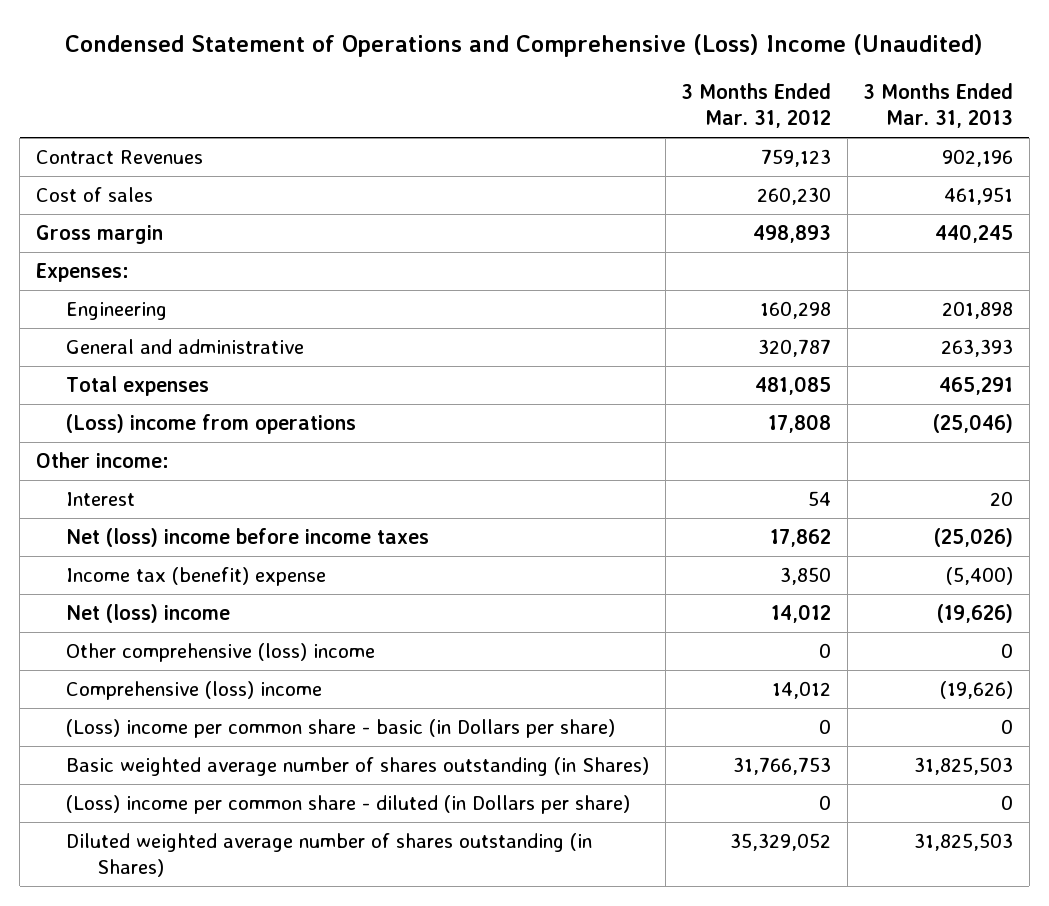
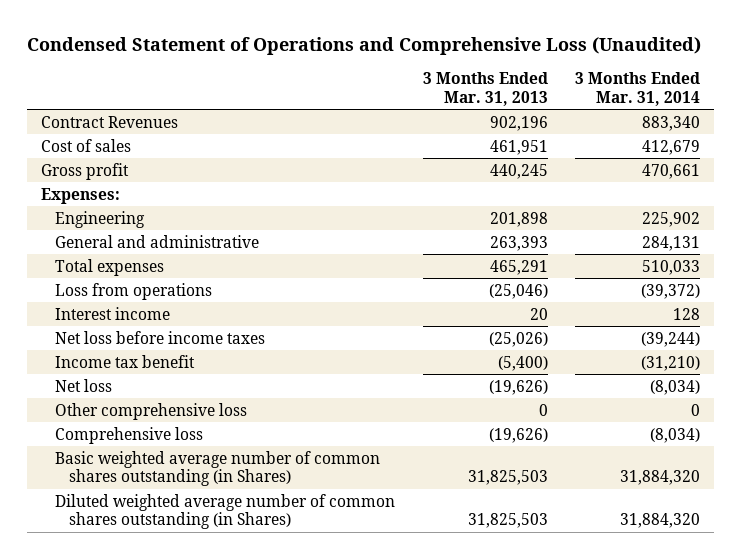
[65,34,984,58] Condensed Statement of Operations and Comprehensive (Loss) Income (Unaudited) -> [27,37,702,56] Condensed Statement of Operations and Comprehensive Loss (Unaudited)
[681,83,832,129] 3 Months Ended Mar. 31, 2012 -> none
none -> [575,72,701,106] 3 Months Ended Mar. 31, 2014
[35,225,163,245] Gross margin -> [40,162,129,180] Gross profit
[35,452,169,469] Other income: -> none
[66,719,616,739] (Loss) income per common share - basic (in Dollars per share) -> none
[66,795,631,815] (Loss) income per common share - diluted (in Dollars per share) -> none
[66,414,357,435] (Loss) income from operations -> [55,282,213,300] Loss from operations
[66,492,136,507] Interest -> [55,306,171,320] Interest income
[66,528,430,548] Net (loss) income before income taxes -> [55,330,266,344] Net loss before income taxes
[66,567,327,587] Income tax (benefit) expense -> [55,354,196,368] Income tax benefit
[66,604,231,624] Net (loss) income -> [55,378,113,392] Net loss
[66,643,376,663] Other comprehensive (loss) income -> [55,402,248,420] Other comprehensive loss
[66,681,323,701] Comprehensive (loss) income -> [55,426,204,444] Comprehensive loss
[66,757,650,777] Basic weighted average number of shares outstanding (in Shares) -> [55,450,381,487] Basic weighted average number of common shares outstanding (in Shares)
[66,833,593,878] Diluted weighted average number of shares outstanding (in Shares) -> [55,493,396,530] Diluted weighted average number of common shares outstanding (in Shares)

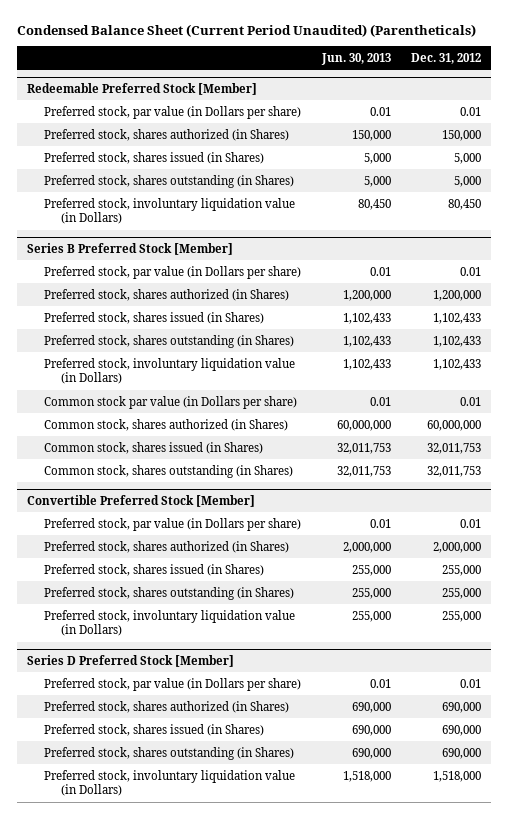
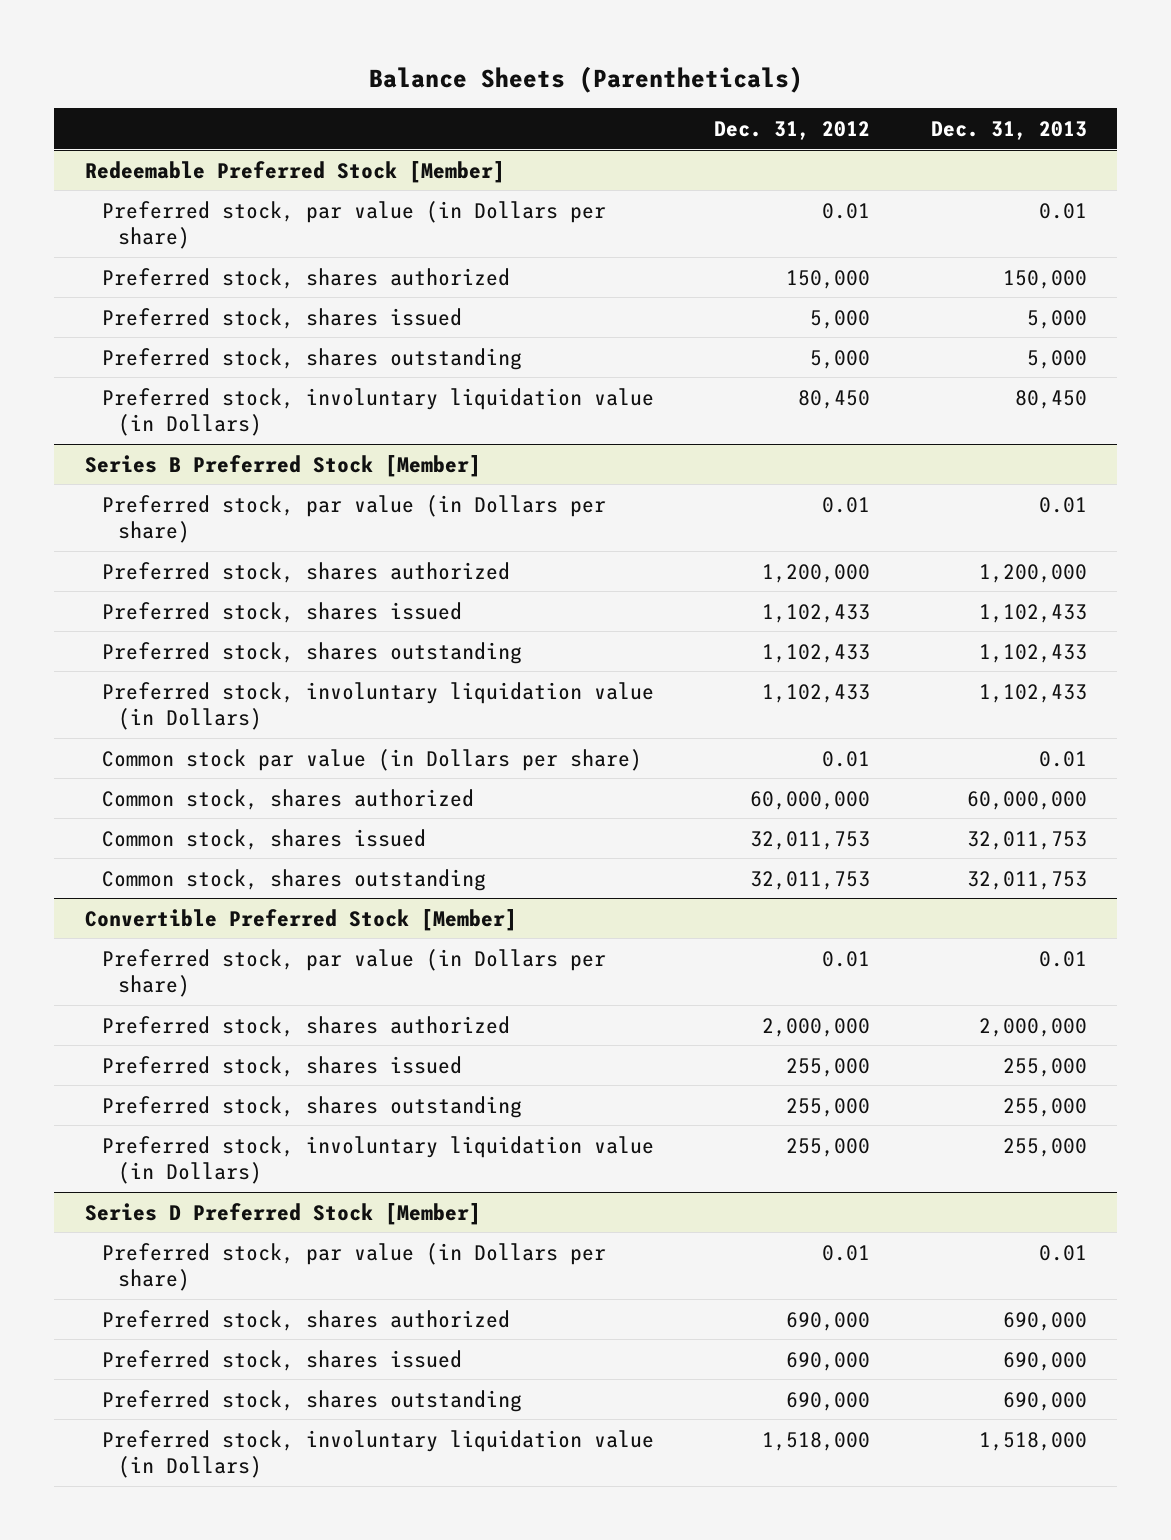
[16,23,476,37] Condensed Balance Sheet (Current Period Unaudited) (Parentheticals) -> [368,66,803,94] Balance Sheets (Parentheticals)
[320,52,391,65] Jun. 30, 2013 -> none
none -> [930,120,1087,140] Dec. 31, 2013
[44,128,290,141] Preferred stock, shares authorized (in Shares) -> [101,267,510,289] Preferred stock, shares authorized
[44,151,265,164] Preferred stock, shares issued (in Shares) -> [101,307,462,329] Preferred stock, shares issued
[44,174,295,188] Preferred stock, shares outstanding (in Shares) -> [101,347,522,370] Preferred stock, shares outstanding
[44,288,290,301] Preferred stock, shares authorized (in Shares) -> [101,561,510,583] Preferred stock, shares authorized
[44,311,265,324] Preferred stock, shares issued (in Shares) -> [101,601,462,623] Preferred stock, shares issued
[44,334,295,348] Preferred stock, shares outstanding (in Shares) -> [101,641,522,664] Preferred stock, shares outstanding
[44,418,289,431] Common stock, shares authorized (in Shares) -> [101,788,474,810] Common stock, shares authorized
[44,441,264,454] Common stock, shares issued (in Shares) -> [101,828,426,850] Common stock, shares issued
[44,464,294,478] Common stock, shares outstanding (in Shares) -> [101,868,486,891] Common stock, shares outstanding
[44,540,290,553] Preferred stock, shares authorized (in Shares) -> [101,1015,510,1037] Preferred stock, shares authorized
[44,563,265,576] Preferred stock, shares issued (in Shares) -> [101,1055,462,1077] Preferred stock, shares issued
[44,586,295,600] Preferred stock, shares outstanding (in Shares) -> [101,1095,522,1118] Preferred stock, shares outstanding
[44,700,290,713] Preferred stock, shares authorized (in Shares) -> [101,1309,510,1331] Preferred stock, shares authorized
[44,723,265,736] Preferred stock, shares issued (in Shares) -> [101,1349,462,1371] Preferred stock, shares issued
[44,746,295,760] Preferred stock, shares outstanding (in Shares) -> [101,1389,522,1412] Preferred stock, shares outstanding

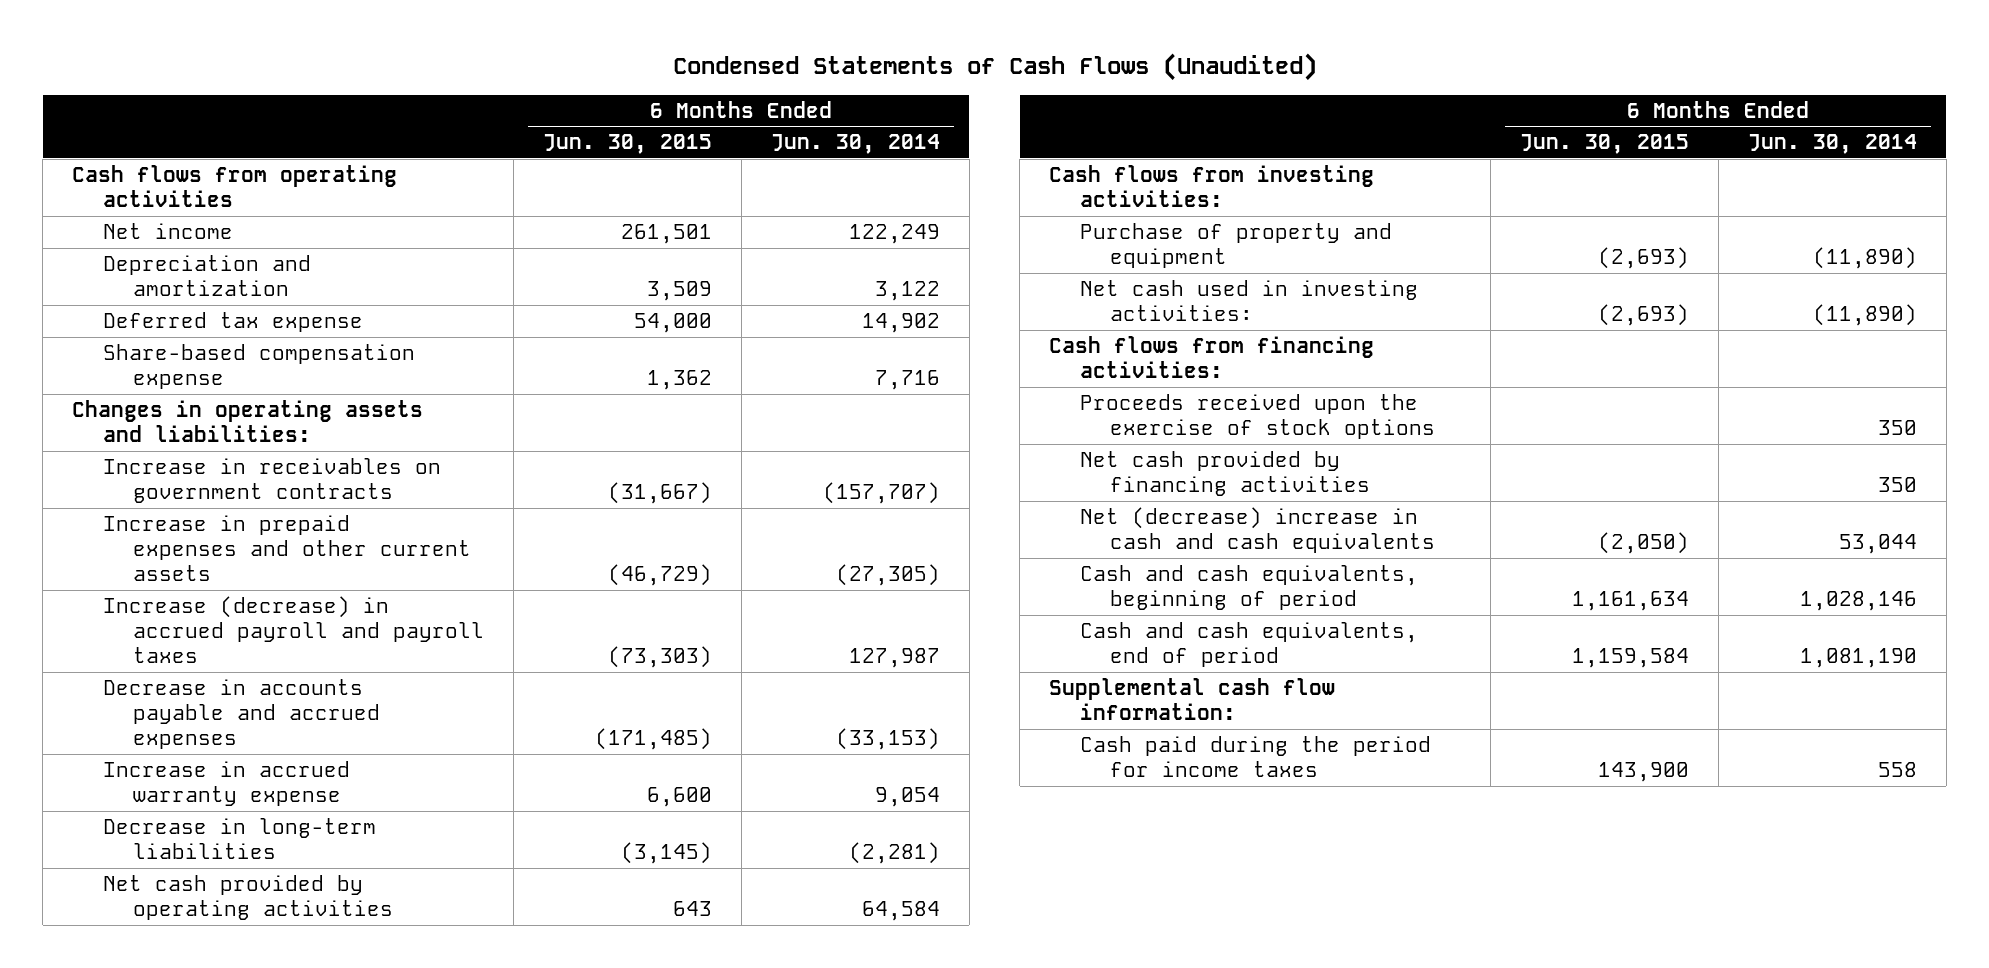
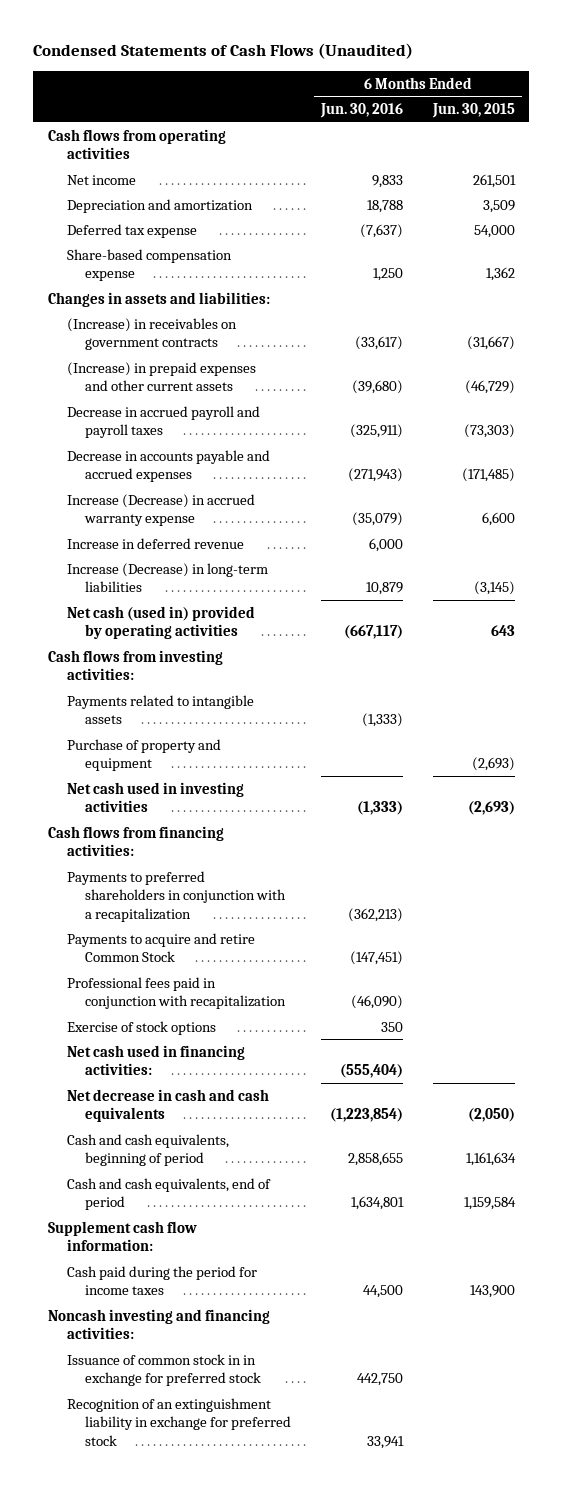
[770,134,940,155] Jun. 30, 2014 -> none
none -> [319,103,403,119] Jun. 30, 2016
[72,399,424,443] Changes in operating assets and liabilities: -> [48,291,271,307] Changes in assets and liabilities:
[102,457,441,504] Increase in receivables on government contracts -> [66,317,237,351] (Increase) in receivables on government contracts
[102,514,471,582] Increase in prepaid expenses and other current assets -> [66,361,256,392] (Increase) in prepaid expenses and other current assets
[102,595,484,664] Increase (decrease) in accrued payroll and payroll taxes -> [66,405,260,439] Decrease in accrued payroll and payroll taxes
[102,760,350,807] Increase in accrued warranty expense -> [66,493,255,527] Increase (Decrease) in accrued warranty expense
none -> [66,537,244,549] Increase in deferred revenue
[102,817,376,860] Decrease in long-term liabilities -> [66,562,268,593] Increase (Decrease) in long-term liabilities
[102,874,393,921] Net cash provided by operating activities -> [66,605,255,640] Net cash (used in) provided by operating activities
none -> [66,694,254,725] Payments related to intangible assets
[1079,279,1418,322] Net cash used in investing activities: -> [66,781,244,813] Net cash used in investing activities
none -> [66,870,287,922] Payments to preferred shareholders in conjunction with a recapitalization
none -> [66,932,255,963] Payments to acquire and retire Common Stock
none -> [66,976,287,1010] Professional fees paid in conjunction with recapitalization
[1079,393,1435,440] Proceeds received upon the exercise of stock options -> [66,1020,216,1035] Exercise of stock options
[1079,450,1370,497] Net cash provided by financing activities -> [66,1044,245,1076] Net cash used in financing activities:
[1079,506,1435,554] Net (decrease) increase in cash and cash equivalents -> [66,1088,269,1123] Net decrease in cash and cash equivalents
[1049,677,1336,721] Supplemental cash flow information: -> [48,1220,198,1252] Supplement cash flow information:
none -> [48,1308,271,1340] Noncash investing and financing activities:
none -> [66,1353,262,1387] Issuance of common stock in in exchange for preferred stock
none -> [66,1397,292,1446] Recognition of an extinguishment liability in exchange for preferred stock

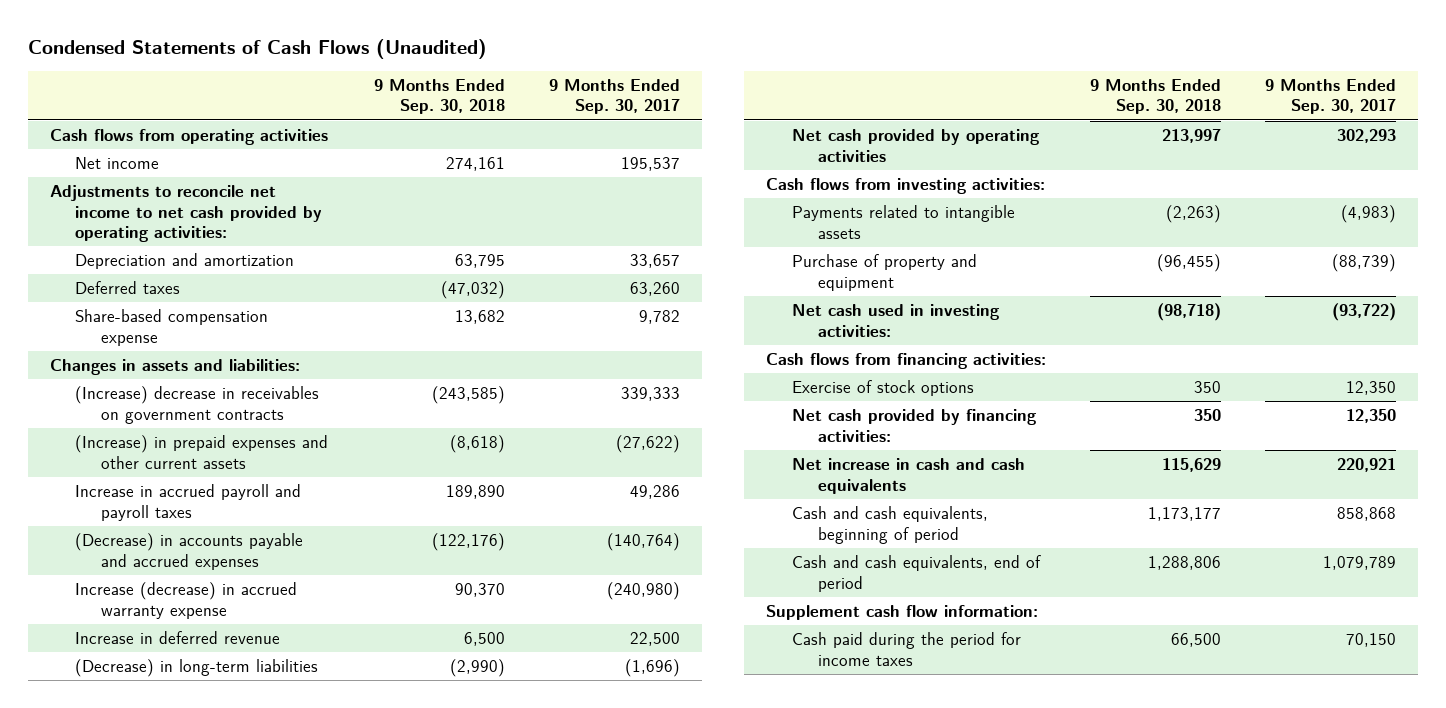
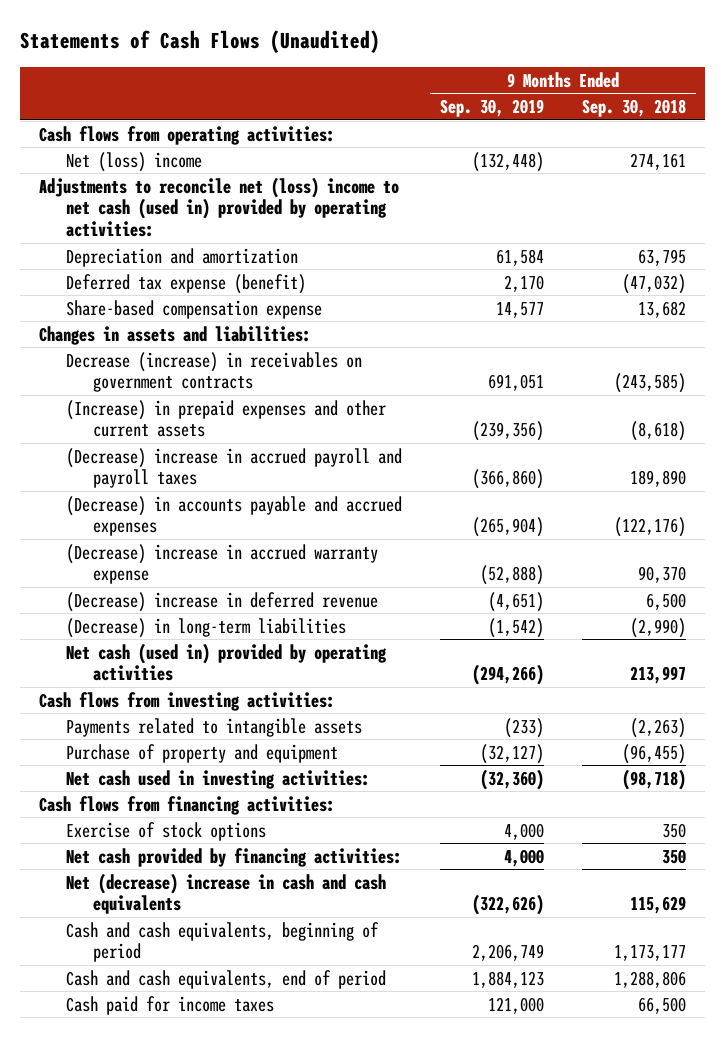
[27,38,487,59] Condensed Statements of Cash Flows (Unaudited) -> [19,30,380,54] Statements of Cash Flows (Unaudited)
[548,79,680,115] 9 Months Ended Sep. 30, 2017 -> none
none -> [439,98,544,117] Sep. 30, 2019
[49,129,328,146] Cash flows from operating activities -> [38,125,335,145] Cash flows from operating activities:
[75,157,160,170] Net income -> [65,151,202,172] Net (loss) income
[49,185,323,242] Adjustments to reconcile net income to net cash provided by operating activities: -> [38,176,399,237] Adjustments to reconcile net (loss) income to net cash (used in) provided by operating activities:
[75,281,181,295] Deferred taxes -> [65,273,306,294] Deferred tax expense (benefit)
[75,386,320,424] (Increase) decrease in receivables on government contracts -> [65,351,362,393] Decrease (increase) in receivables on government contracts
[75,484,302,521] Increase in accrued payroll and payroll taxes -> [65,447,402,489] (Decrease) increase in accrued payroll and payroll taxes
[75,582,298,619] Increase (decrease) in accrued warranty expense -> [65,543,378,585] (Decrease) increase in accrued warranty expense
[75,631,281,645] Increase in deferred revenue -> [65,591,378,612] (Decrease) increase in deferred revenue
[791,129,1040,162] Net cash provided by operating activities -> [65,642,387,682] Net cash (used in) provided by operating activities
[791,458,1025,494] Net increase in cash and cash equivalents -> [65,872,386,915] Net (decrease) increase in cash and cash equivalents
[766,605,1039,621] Supplement cash flow information: -> none
[791,632,1021,666] Cash paid during the period for income taxes -> [65,995,274,1015] Cash paid for income taxes

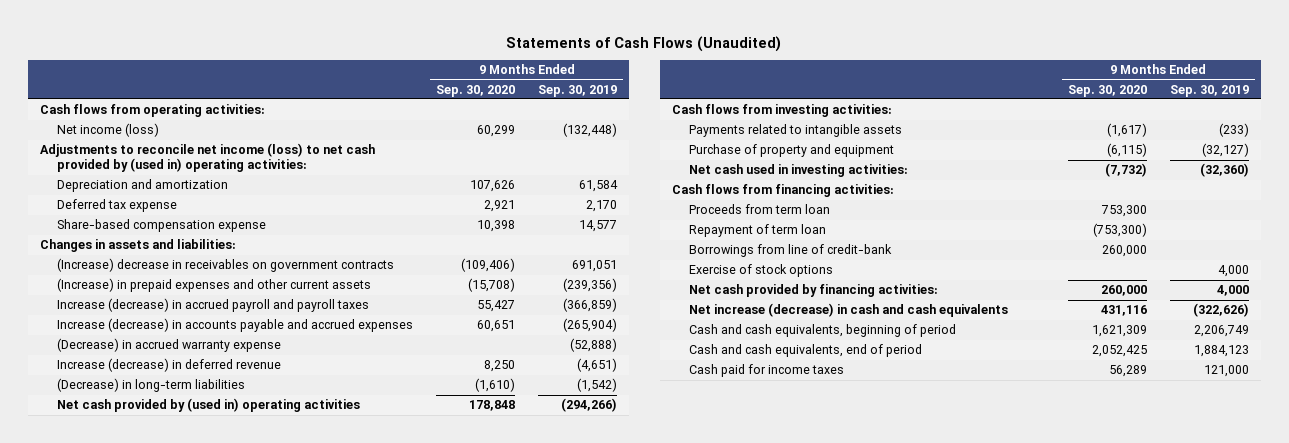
[582,98,687,117] Sep. 30, 2018 -> none
none -> [436,84,516,97] Sep. 30, 2020
[65,151,202,172] Net (loss) income -> [56,123,159,138] Net income (loss)
[38,176,399,237] Adjustments to reconcile net (loss) income to net cash (used in) provided by operating activities: -> [39,143,375,173] Adjustments to reconcile net income (loss) to net cash provided by (used in) operating activities:
[65,273,306,294] Deferred tax expense (benefit) -> [56,199,177,213] Deferred tax expense
[65,351,362,393] Decrease (increase) in receivables on government contracts -> [56,258,394,273] (Increase) decrease in receivables on government contracts
[65,447,402,489] (Decrease) increase in accrued payroll and payroll taxes -> [56,298,369,313] Increase (decrease) in accrued payroll and payroll taxes
[471,469,544,490] (366,860) -> [563,298,618,313] (366,859)
[65,495,402,537] (Decrease) in accounts payable and accrued expenses -> [56,318,413,333] Increase (decrease) in accounts payable and accrued expenses
[65,543,378,585] (Decrease) increase in accrued warranty expense -> [56,338,281,353] (Decrease) in accrued warranty expense
[65,591,378,612] (Decrease) increase in deferred revenue -> [56,358,281,373] Increase (decrease) in deferred revenue
[65,642,387,682] Net cash (used in) provided by operating activities -> [56,398,360,413] Net cash provided by (used in) operating activities
none -> [688,204,830,215] Proceeds from term loan
none -> [688,224,826,238] Repayment of term loan
none -> [688,244,892,258] Borrowings from line of credit-bank
[65,872,386,915] Net (decrease) increase in cash and cash equivalents -> [688,303,1008,318] Net increase (decrease) in cash and cash equivalents

